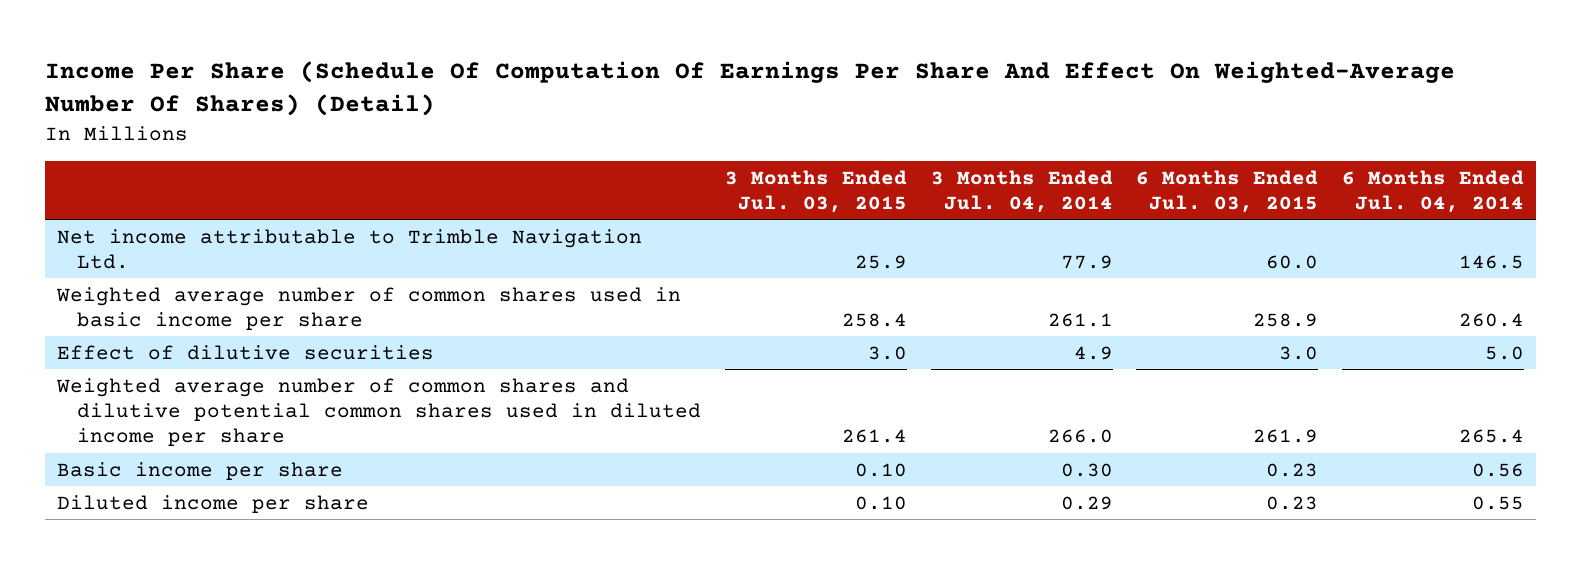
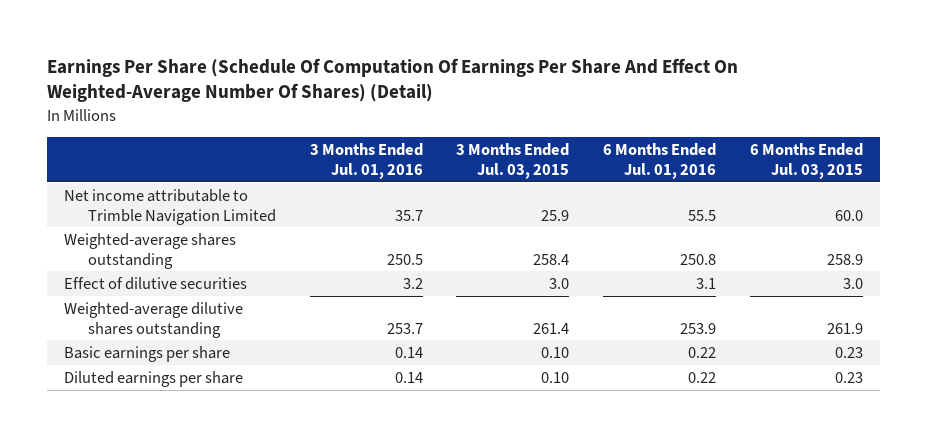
[45,61,1456,117] Income Per Share (Schedule Of Computation Of Earnings Per Share And Effect On Weighted-Average Number Of Shares) (Detail) -> [47,57,739,103] Earnings Per Share (Schedule Of Computation Of Earnings Per Share And Effect On Weighted-Average Number Of Shares) (Detail)
[930,169,1113,214] 3 Months Ended Jul. 04, 2014 -> none
[1342,169,1525,214] 6 Months Ended Jul. 04, 2014 -> none
none -> [309,142,423,179] 3 Months Ended Jul. 01, 2016
none -> [603,142,717,179] 6 Months Ended Jul. 01, 2016
[57,228,643,270] Net income attributable to Trimble Navigation Ltd. -> [64,188,276,225] Net income attributable to Trimble Navigation Limited
[56,286,682,331] Weighted average number of common shares used in basic income per share -> [64,232,237,269] Weighted-average shares outstanding
[56,377,701,447] Weighted average number of common shares and dilutive potential common shares used in diluted income per share -> [64,301,244,338] Weighted-average dilutive shares outstanding
[57,461,344,480] Basic income per share -> [64,345,231,362] Basic earnings per share
[57,494,370,513] Diluted income per share -> [64,370,244,387] Diluted earnings per share

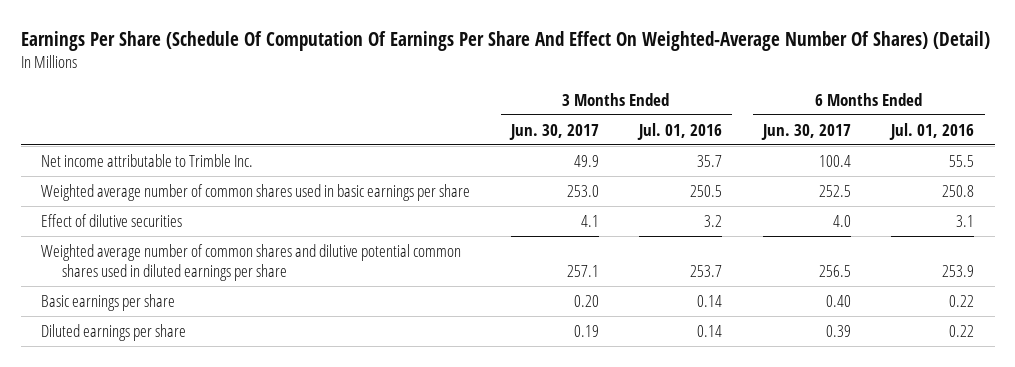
[456,142,570,179] 3 Months Ended Jul. 03, 2015 -> none
[750,142,864,179] 6 Months Ended Jul. 03, 2015 -> none
none -> [508,123,599,140] Jun. 30, 2017
none -> [760,123,851,140] Jun. 30, 2017
[64,188,276,225] Net income attributable to Trimble Navigation Limited -> [41,153,254,167] Net income attributable to Trimble Inc.
[64,232,237,269] Weighted-average shares outstanding -> [41,183,471,201] Weighted average number of common shares used in basic earnings per share
[64,301,244,338] Weighted-average dilutive shares outstanding -> [41,243,462,282] Weighted average number of common shares and dilutive potential common shares used in diluted earnings per share

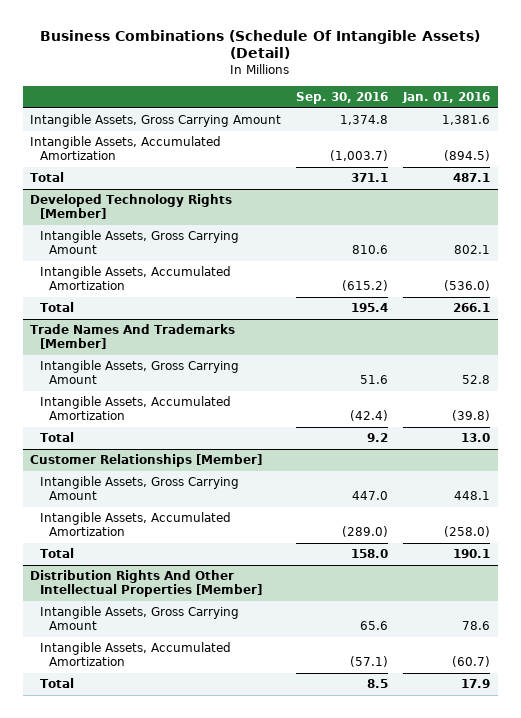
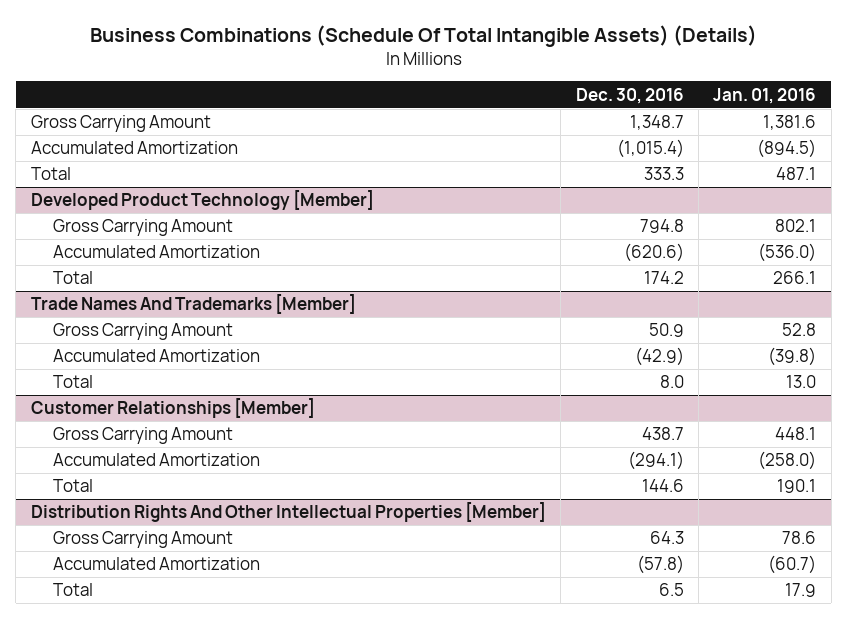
[40,29,481,60] Business Combinations (Schedule Of Intangible Assets) (Detail) -> [89,25,757,48] Business Combinations (Schedule Of Total Intangible Assets) (Details)
[296,91,389,104] Sep. 30, 2016 -> none
none -> [575,87,684,104] Dec. 30, 2016
[30,114,282,128] Intangible Assets, Gross Carrying Amount -> [30,115,211,133] Gross Carrying Amount
[30,136,222,161] Intangible Assets, Accumulated Amortization -> [30,141,238,155] Accumulated Amortization
[30,194,233,220] Developed Technology Rights [Member] -> [30,190,374,211] Developed Product Technology [Member]
[39,230,239,255] Intangible Assets, Gross Carrying Amount -> [53,219,234,237] Gross Carrying Amount
[39,266,231,291] Intangible Assets, Accumulated Amortization -> [53,245,261,259] Accumulated Amortization
[39,360,239,385] Intangible Assets, Gross Carrying Amount -> [53,323,234,341] Gross Carrying Amount
[39,396,231,421] Intangible Assets, Accumulated Amortization -> [53,349,261,363] Accumulated Amortization
[39,476,239,501] Intangible Assets, Gross Carrying Amount -> [53,427,234,445] Gross Carrying Amount
[39,512,231,537] Intangible Assets, Accumulated Amortization -> [53,453,261,467] Accumulated Amortization
[39,606,239,631] Intangible Assets, Gross Carrying Amount -> [53,531,234,549] Gross Carrying Amount
[39,642,231,667] Intangible Assets, Accumulated Amortization -> [53,557,261,571] Accumulated Amortization

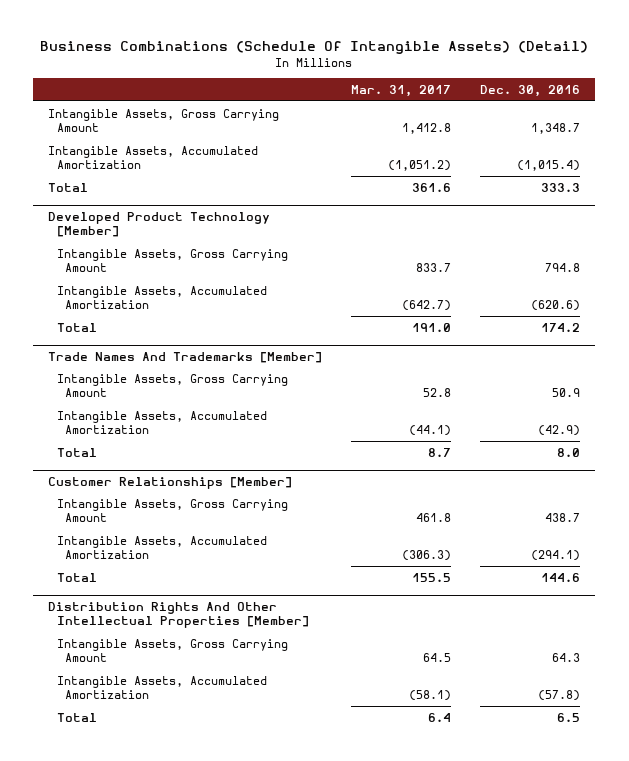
[89,25,757,48] Business Combinations (Schedule Of Total Intangible Assets) (Details) -> [40,41,589,55] Business Combinations (Schedule Of Intangible Assets) (Detail)
[713,87,817,104] Jan. 01, 2016 -> none
none -> [351,84,452,97] Mar. 31, 2017
[30,115,211,133] Gross Carrying Amount -> [48,108,280,132] Intangible Assets, Gross Carrying Amount
[30,141,238,155] Accumulated Amortization -> [48,145,259,169] Intangible Assets, Accumulated Amortization
[53,219,234,237] Gross Carrying Amount -> [56,248,288,272] Intangible Assets, Gross Carrying Amount
[53,245,261,259] Accumulated Amortization -> [56,285,267,309] Intangible Assets, Accumulated Amortization
[53,323,234,341] Gross Carrying Amount -> [56,373,288,397] Intangible Assets, Gross Carrying Amount
[53,349,261,363] Accumulated Amortization -> [56,410,267,434] Intangible Assets, Accumulated Amortization
[53,427,234,445] Gross Carrying Amount -> [56,498,288,522] Intangible Assets, Gross Carrying Amount
[53,453,261,467] Accumulated Amortization -> [56,535,267,559] Intangible Assets, Accumulated Amortization
[53,531,234,549] Gross Carrying Amount -> [56,638,288,662] Intangible Assets, Gross Carrying Amount
[53,557,261,571] Accumulated Amortization -> [56,675,267,699] Intangible Assets, Accumulated Amortization

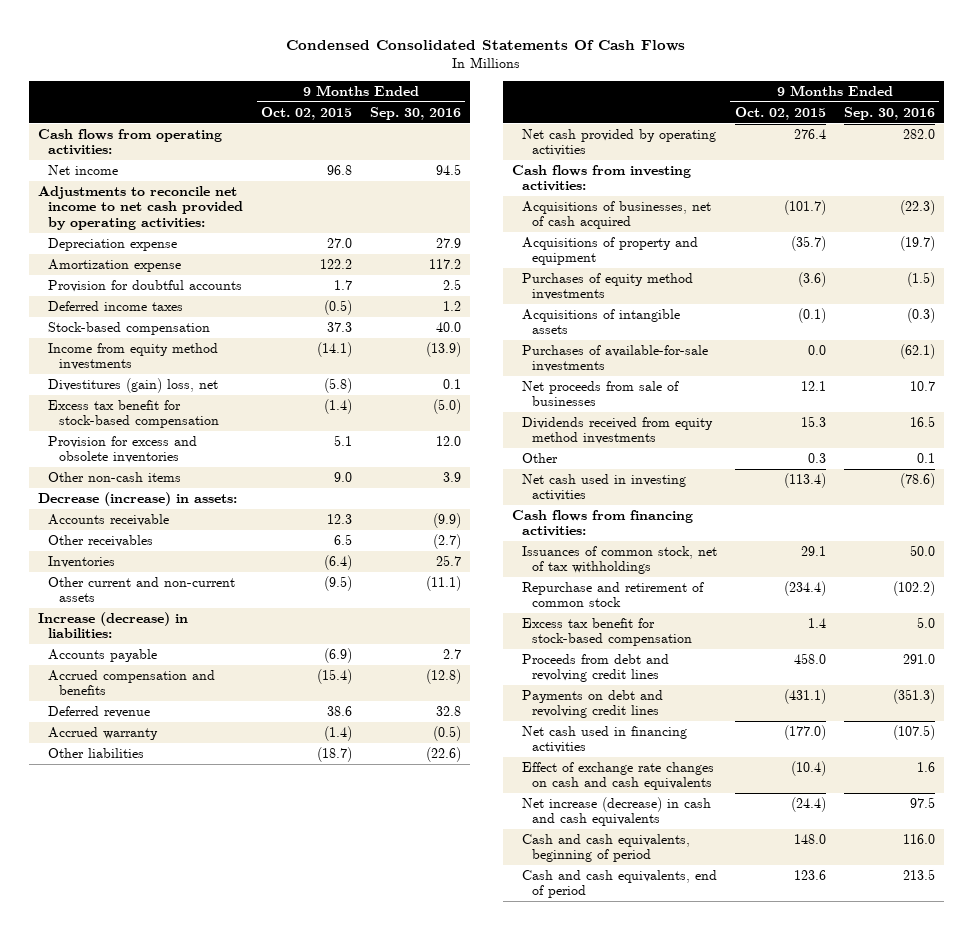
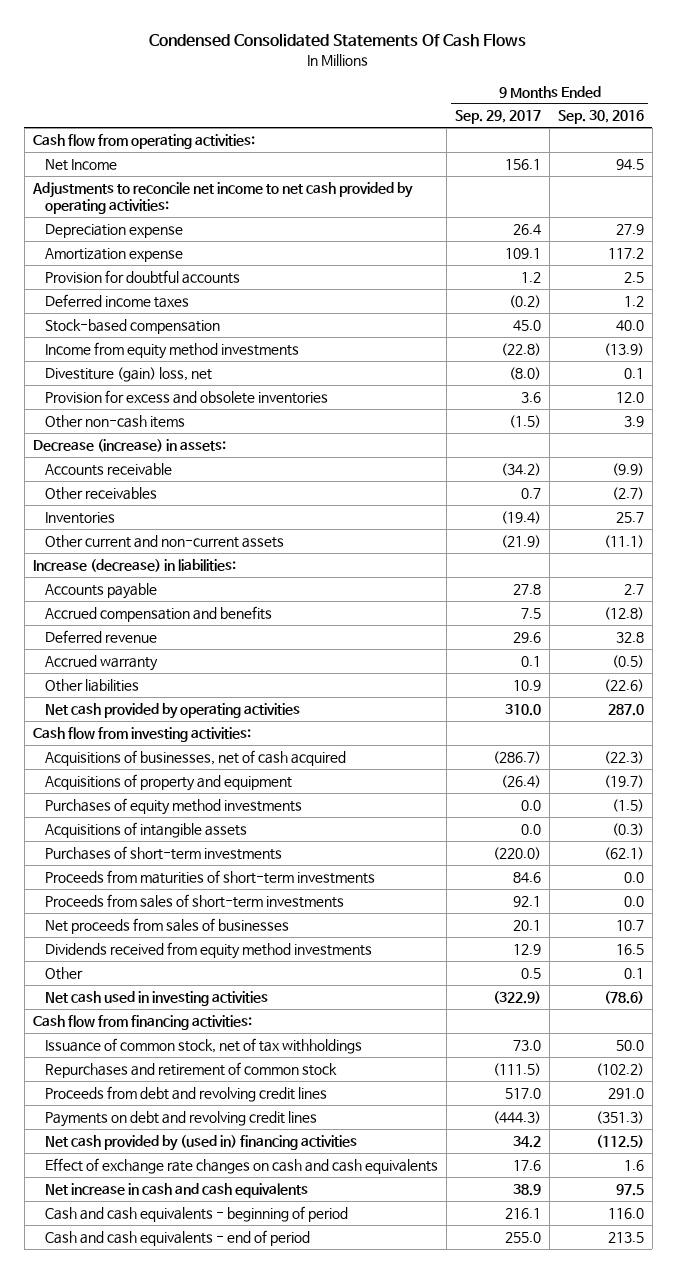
[261,106,353,120] Oct. 02, 2015 -> none
none -> [455,110,542,125] Sep. 29, 2017
[38,129,223,156] Cash flows from operating activities: -> [32,134,255,150] Cash flow from operating activities:
[48,165,119,176] Net income -> [45,159,118,172] Net Income
[48,400,219,429] Excess tax benefit for stock-based compensation -> none
[48,378,219,394] Divestitures (gain) loss, net -> [45,367,213,383] Divestiture (gain) loss, net
[902,129,935,140] 282.0 -> [607,704,644,717] 287.0
[511,165,691,192] Cash flows from investing activities: -> [32,727,251,743] Cash flow from investing activities:
[522,345,709,373] Purchases of available-for-sale investments -> [45,846,283,861] Purchases of short-term investments
none -> [45,870,376,885] Proceeds from maturities of short-term investments
none -> [45,894,345,909] Proceeds from sales of short-term investments
[522,381,680,407] Net proceeds from sale of businesses -> [45,918,290,935] Net proceeds from sales of businesses
[522,618,693,647] Excess tax benefit for stock-based compensation -> none
[511,510,693,537] Cash flows from financing activities: -> [32,1015,252,1031] Cash flow from financing activities:
[522,546,718,575] Issuances of common stock, net of tax withholdings -> [45,1038,363,1055] Issuance of common stock, net of tax withholdings
[522,582,705,608] Repurchase and retirement of common stock -> [45,1062,338,1079] Repurchases and retirement of common stock
[522,726,688,754] Net cash used in financing activities -> [45,1135,358,1152] Net cash provided by (used in) financing activities
[892,725,935,741] (107.5) -> [595,1135,644,1149] (112.5)
[522,797,712,827] Net increase (decrease) in cash and cash equivalents -> [45,1183,309,1199] Net increase in cash and cash equivalents
[522,834,691,863] Cash and cash equivalents, beginning of period -> [45,1206,349,1223] Cash and cash equivalents - beginning of period
[522,870,718,899] Cash and cash equivalents, end of period -> [45,1230,311,1247] Cash and cash equivalents - end of period

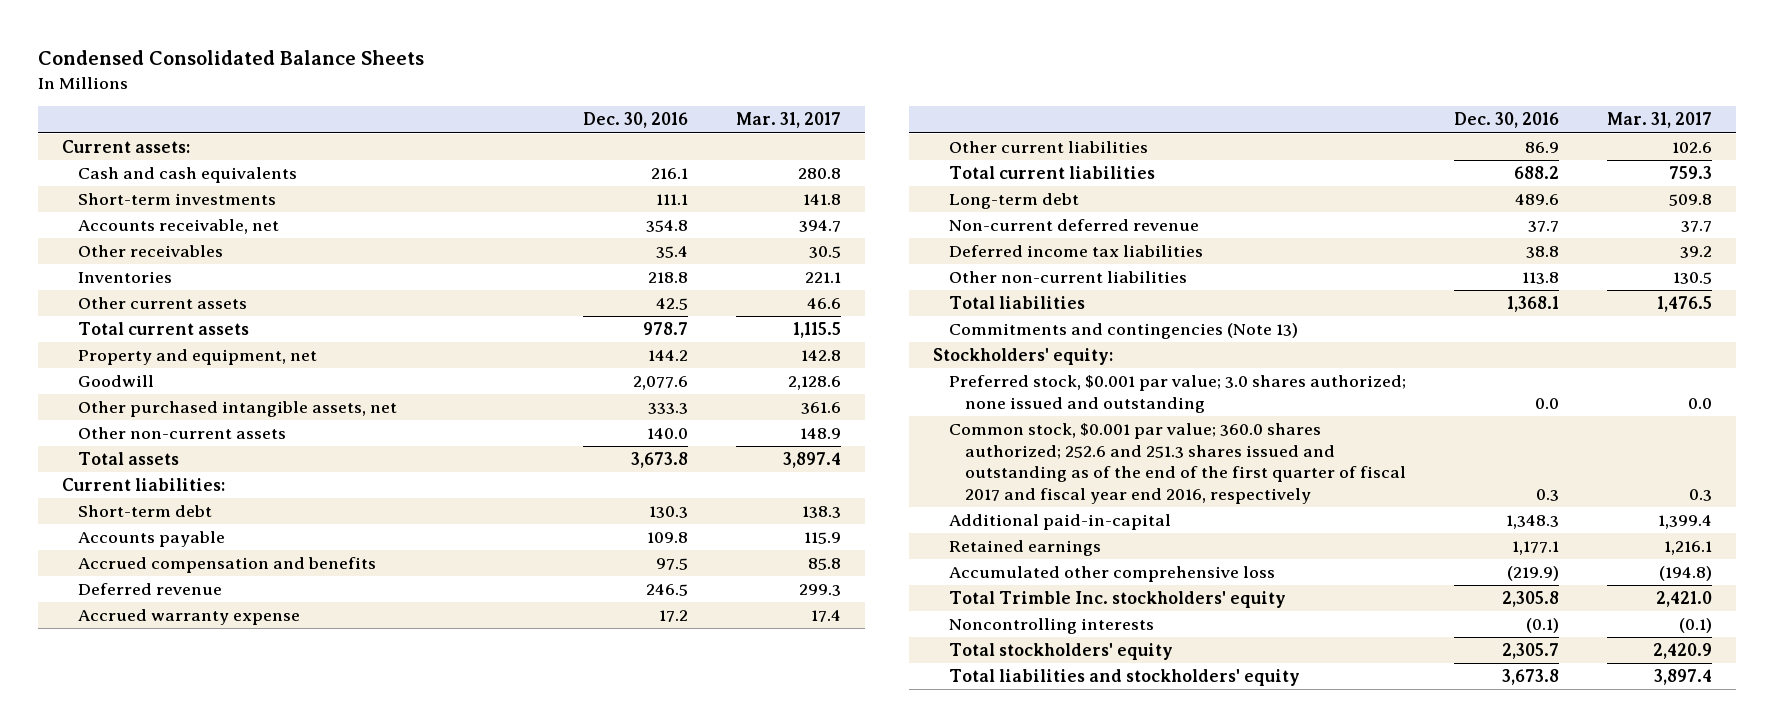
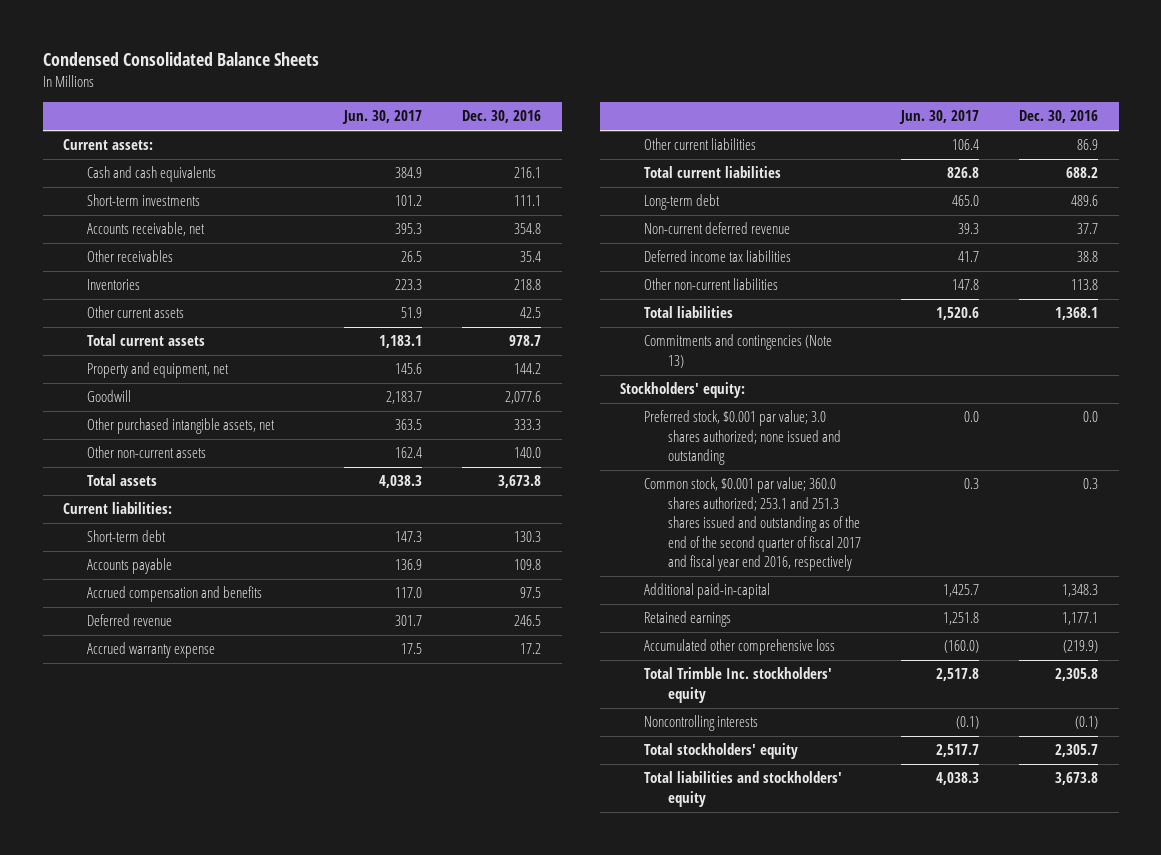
[736,112,842,129] Mar. 31, 2017 -> none
none -> [341,110,422,125] Jun. 30, 2017
[948,423,1406,505] Common stock, $0.001 par value; 360.0 shares authorized; 252.6 and 251.3 shares issued and outstanding as of the end of the first quarter of fiscal 2017 and fiscal year end 2016, respectively -> [643,477,861,572] Common stock, $0.001 par value; 360.0 shares authorized; 253.1 and 251.3 shares issued and outstanding as of the end of the second quarter of fiscal 2017 and fiscal year end 2016, respectively

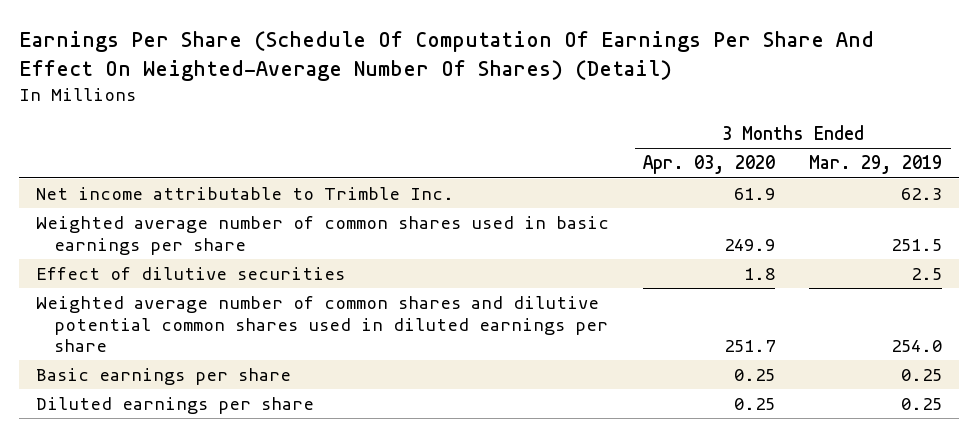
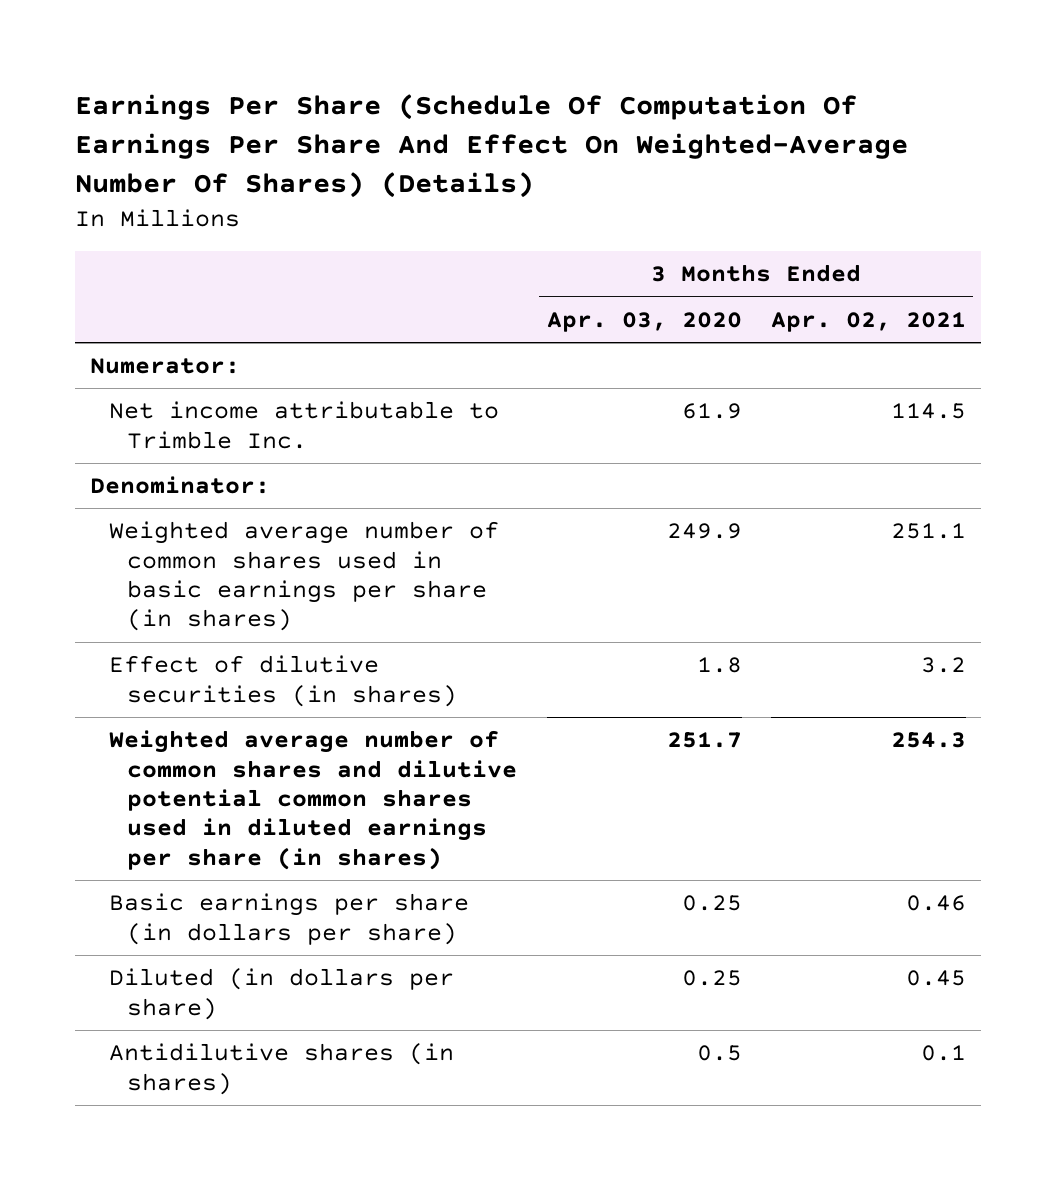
[18,31,874,81] Earnings Per Share (Schedule Of Computation Of Earnings Per Share And Effect On Weighted-Average Number Of Shares) (Detail) -> [75,94,909,199] Earnings Per Share (Schedule Of Computation Of Earnings Per Share And Effect On Weighted-Average Number Of Shares) (Details)
[809,155,943,175] Mar. 29, 2019 -> none
none -> [771,311,967,332] Apr. 02, 2021
none -> [89,358,240,375] Numerator:
none -> [89,476,270,495] Denominator:
[36,215,610,255] Weighted average number of common shares used in basic earnings per share -> [108,521,499,632] Weighted average number of common shares used in basic earnings per share (in shares)
[36,266,346,280] Effect of dilutive securities -> [108,655,458,707] Effect of dilutive securities (in shares)
[36,295,608,353] Weighted average number of common shares and dilutive potential common shares used in diluted earnings per share -> [108,730,518,870] Weighted average number of common shares and dilutive potential common shares used in diluted earnings per share (in shares)
[36,367,292,385] Basic earnings per share -> [108,893,469,945] Basic earnings per share (in dollars per share)
[36,396,315,414] Diluted earnings per share -> [108,968,454,1020] Diluted (in dollars per share)
none -> [108,1043,454,1095] Antidilutive shares (in shares)

